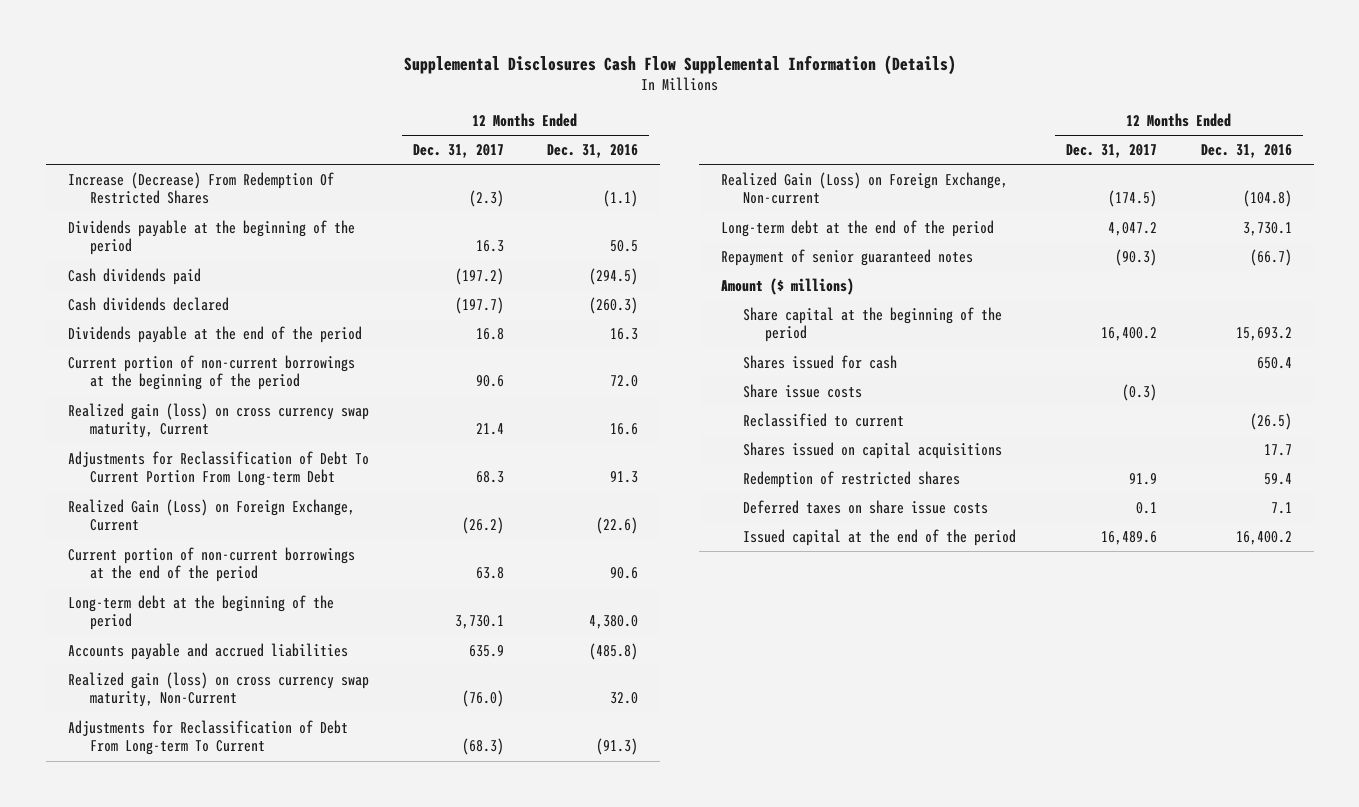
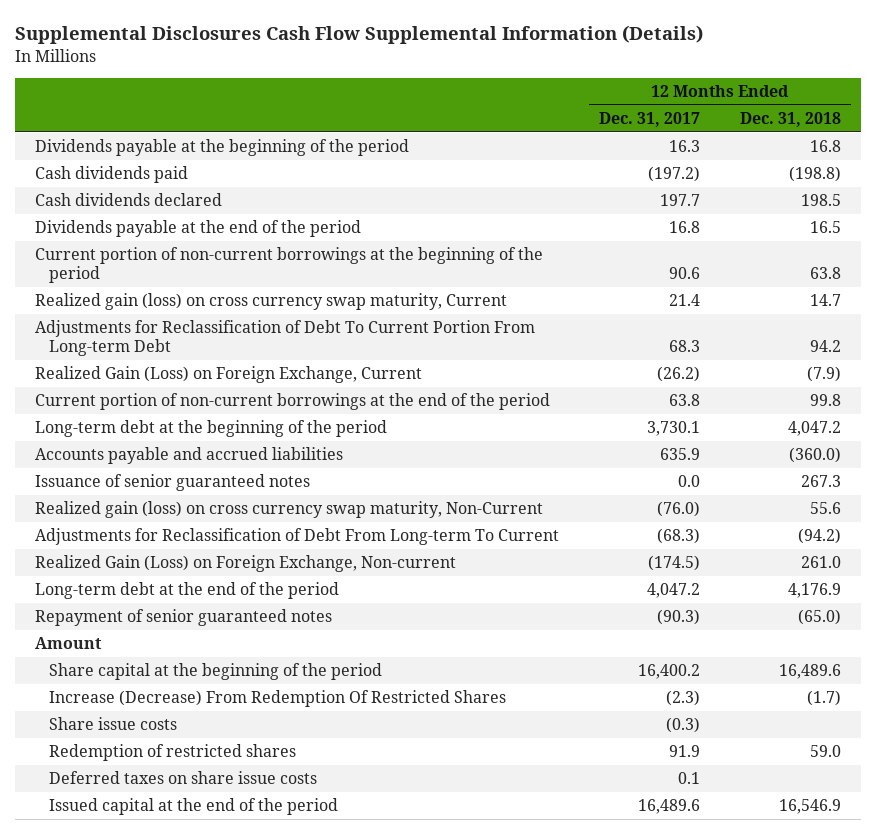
[547,144,639,159] Dec. 31, 2016 -> none
none -> [740,112,842,128] Dec. 31, 2018
[454,297,504,315] (197.7) -> [660,194,701,207] 197.7
none -> [34,474,310,492] Issuance of senior guaranteed notes
[721,278,855,296] Amount ($ millions) -> [34,637,102,650] Amount
[743,355,898,370] Shares issued for cash -> none
[67,172,334,205] Increase (Decrease) From Redemption Of Restricted Shares -> [49,690,507,708] Increase (Decrease) From Redemption Of Restricted Shares
[743,413,905,428] Reclassified to current -> none
[743,442,1003,460] Shares issued on capital acquisitions -> none

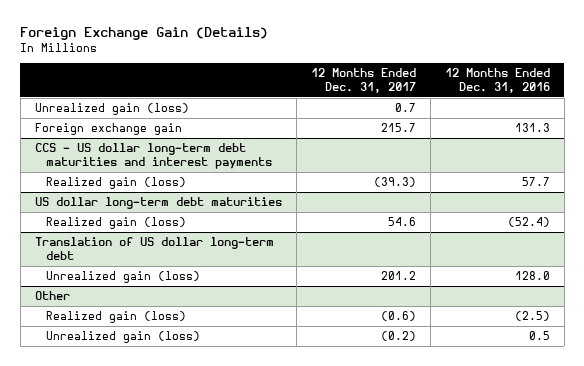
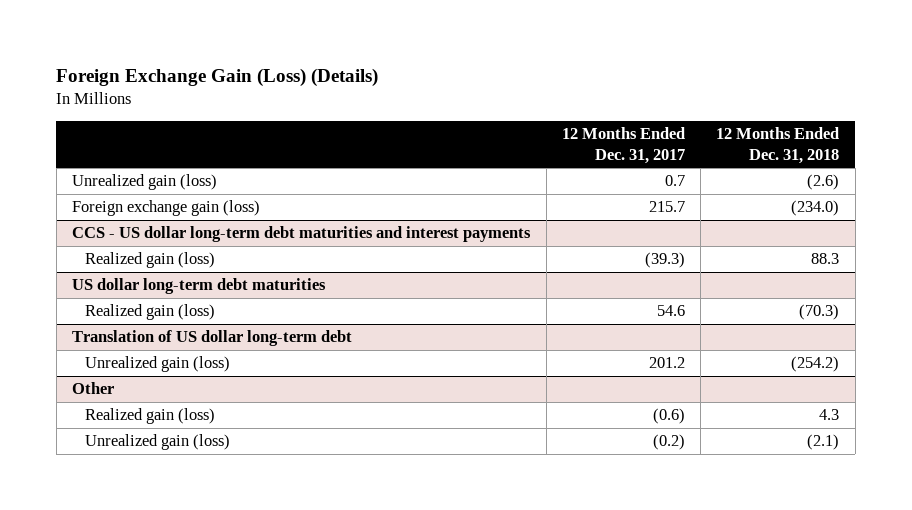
[20,27,269,41] Foreign Exchange Gain (Details) -> [56,68,379,88] Foreign Exchange Gain (Loss) (Details)
[444,68,550,94] 12 Months Ended Dec. 31, 2016 -> none
none -> [716,126,840,164] 12 Months Ended Dec. 31, 2018
[34,123,182,136] Foreign exchange gain -> [72,200,261,217] Foreign exchange gain (loss)

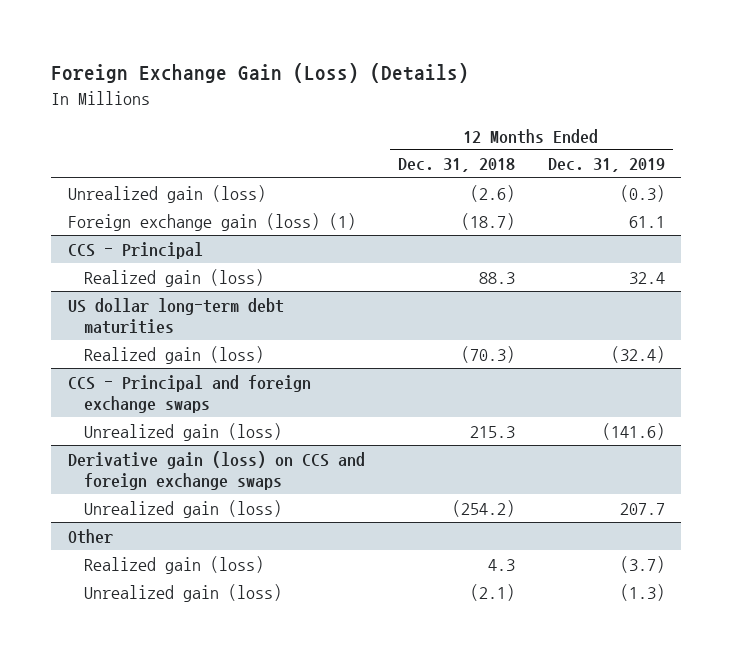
[561,126,685,164] 12 Months Ended Dec. 31, 2017 -> none
none -> [547,158,665,173] Dec. 31, 2019
[72,200,261,217] Foreign exchange gain (loss) -> [67,212,356,231] Foreign exchange gain (loss) (1)
[791,200,840,217] (234.0) -> [460,212,515,230] (18.7)
[72,226,532,243] CCS - US dollar long-term debt maturities and interest payments -> [67,241,203,259] CCS - Principal
[72,330,353,347] Translation of US dollar long-term debt -> [67,374,311,414] CCS - Principal and foreign exchange swaps
none -> [83,422,282,441] Unrealized gain (loss)
none -> [67,450,365,491] Derivative gain (loss) on CCS and foreign exchange swaps

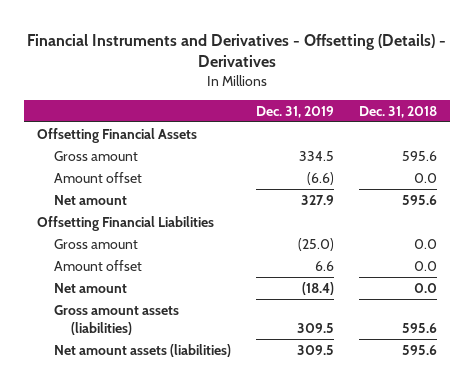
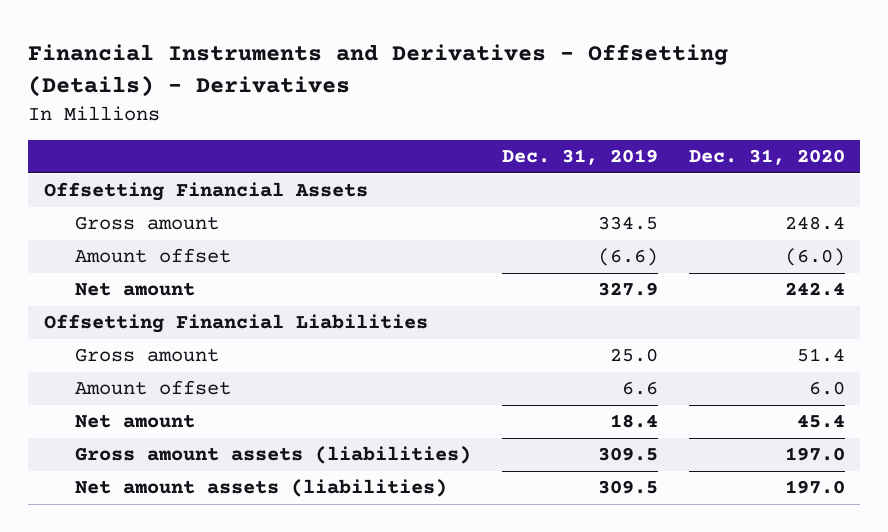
[359,106,438,119] Dec. 31, 2018 -> none
none -> [688,149,845,166] Dec. 31, 2020
[298,237,335,251] (25.0) -> [610,348,659,363] 25.0
[302,281,335,295] (18.4) -> [610,414,659,429] 18.4

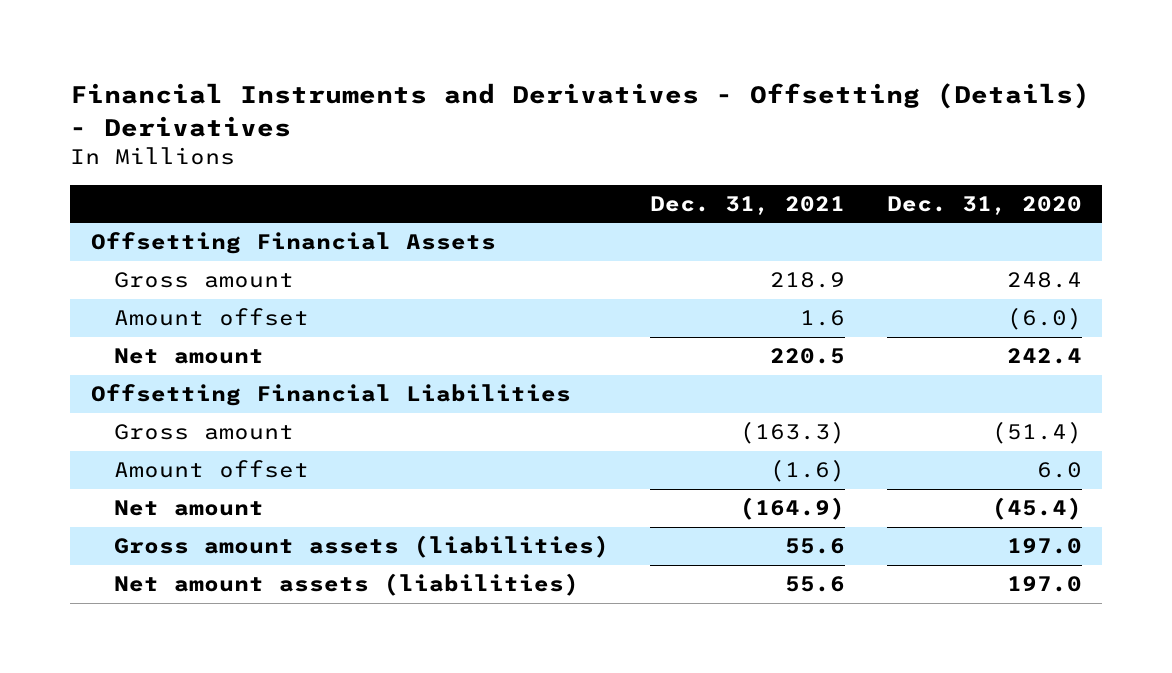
[502,149,659,166] Dec. 31, 2019 -> none
none -> [650,196,846,216] Dec. 31, 2021
[796,348,845,363] 51.4 -> [991,421,1082,445] (51.4)
[796,414,845,429] 45.4 -> [991,497,1082,521] (45.4)

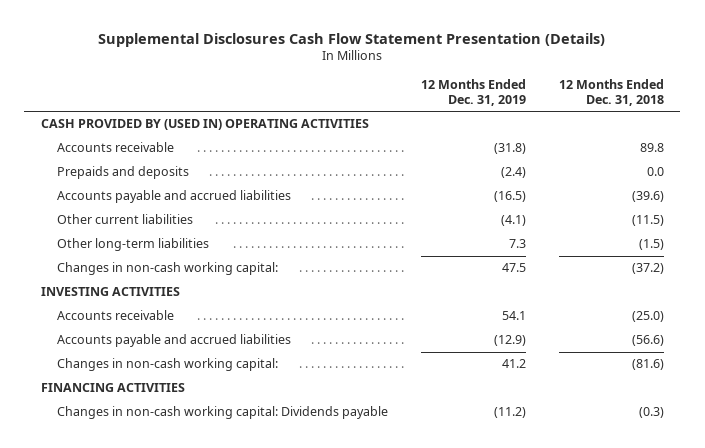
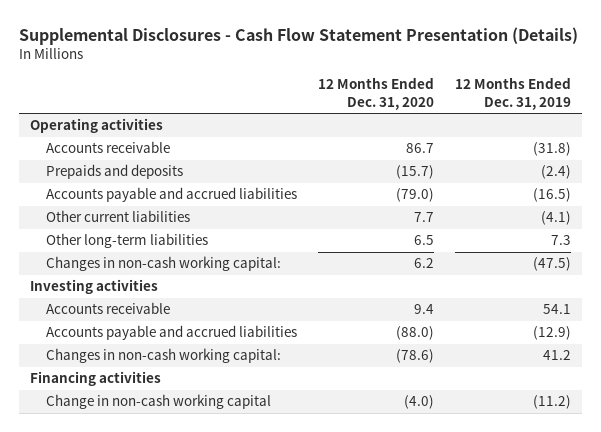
[98,32,606,47] Supplemental Disclosures Cash Flow Statement Presentation (Details) -> [19,26,579,45] Supplemental Disclosures - Cash Flow Statement Presentation (Details)
[558,79,664,107] 12 Months Ended Dec. 31, 2018 -> none
none -> [318,77,435,110] 12 Months Ended Dec. 31, 2020
[40,119,369,131] CASH PROVIDED BY (USED IN) OPERATING ACTIVITIES -> [29,118,163,134] Operating activities
[501,263,526,273] 47.5 -> [533,257,572,272] (47.5)
[40,287,180,297] INVESTING ACTIVITIES -> [29,279,158,295] Investing activities
[40,383,185,393] FINANCING ACTIVITIES -> [29,371,161,387] Financing activities
[56,406,388,420] Changes in non-cash working capital: Dividends payable -> [45,394,271,410] Change in non-cash working capital

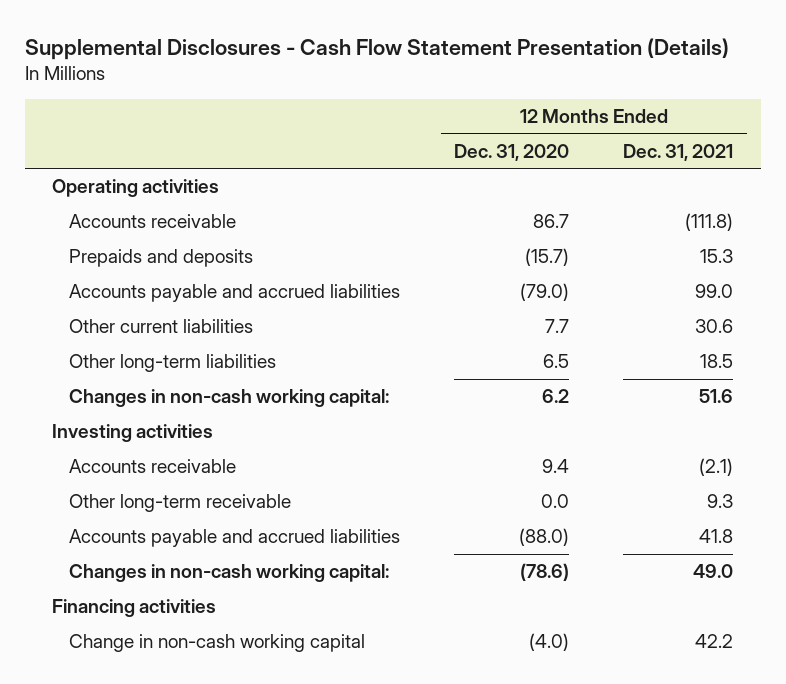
[455,77,572,110] 12 Months Ended Dec. 31, 2019 -> none
none -> [623,143,734,161] Dec. 31, 2021
none -> [69,494,292,513] Other long-term receivable

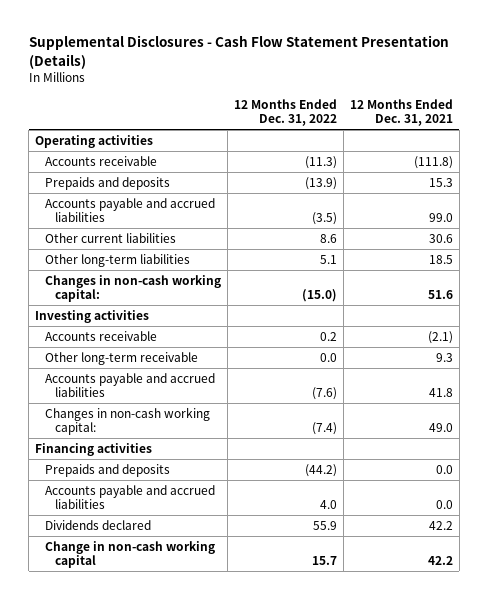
[454,143,570,161] Dec. 31, 2020 -> none
none -> [234,98,338,127] 12 Months Ended Dec. 31, 2022
none -> [45,463,171,477] Prepaids and deposits
none -> [45,484,216,510] Accounts payable and accrued liabilities
none -> [45,519,152,530] Dividends declared

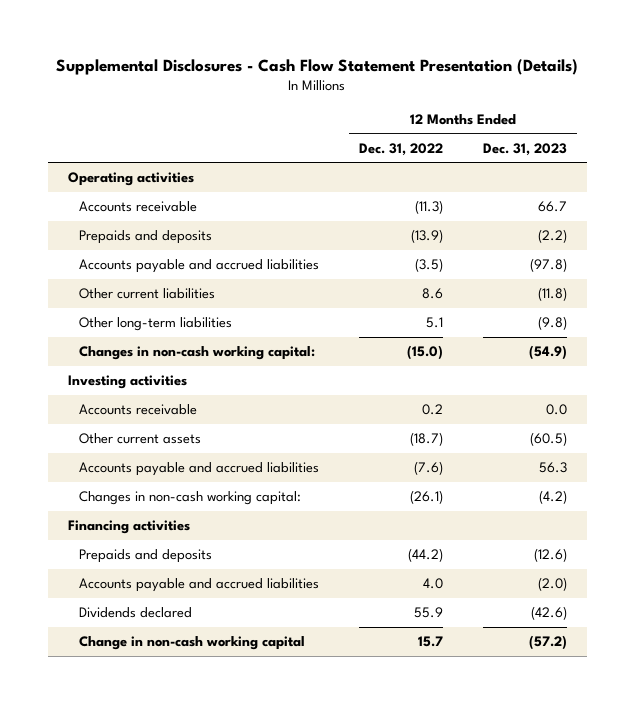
[349,98,453,127] 12 Months Ended Dec. 31, 2021 -> none
none -> [483,142,568,156] Dec. 31, 2023
[45,351,199,365] Other long-term receivable -> none
none -> [79,433,202,445] Other current assets
[312,422,338,436] (7.4) -> [410,490,444,505] (26.1)

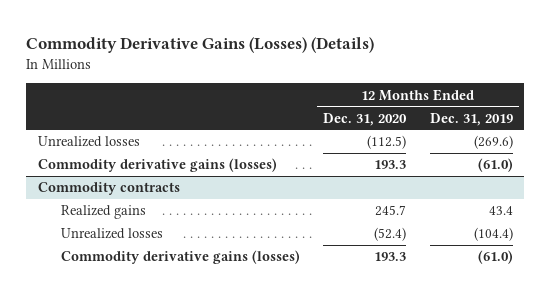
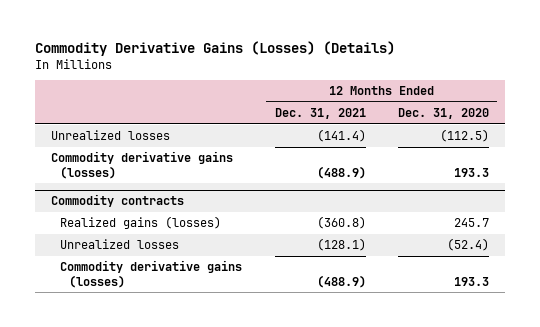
[429,112,513,126] Dec. 31, 2019 -> none
none -> [274,108,366,120] Dec. 31, 2021
[60,205,146,220] Realized gains -> [59,216,221,230] Realized gains (losses)

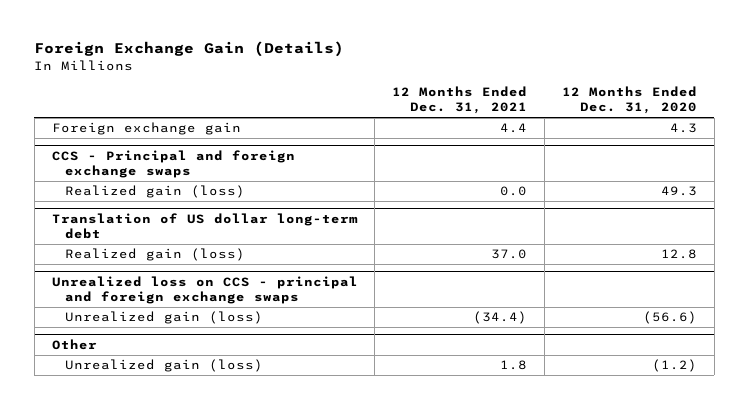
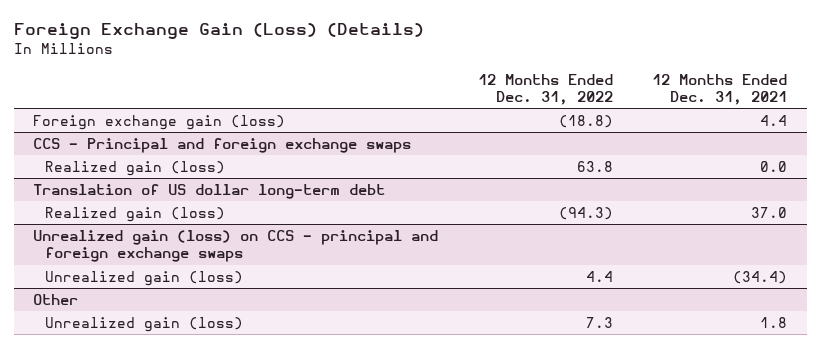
[34,41,345,58] Foreign Exchange Gain (Details) -> [13,23,424,40] Foreign Exchange Gain (Loss) (Details)
[561,85,697,115] 12 Months Ended Dec. 31, 2020 -> none
none -> [477,73,613,106] 12 Months Ended Dec. 31, 2022
[51,122,241,136] Foreign exchange gain -> [33,114,286,130] Foreign exchange gain (loss)
[51,275,358,305] Unrealized loss on CCS - principal and foreign exchange swaps -> [33,229,439,263] Unrealized gain (loss) on CCS - principal and foreign exchange swaps

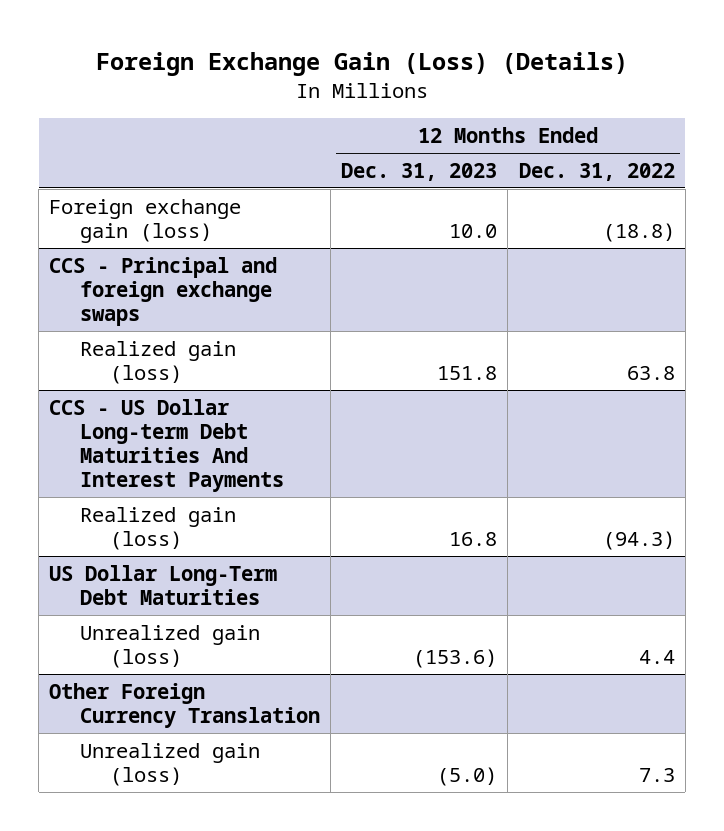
[652,73,788,106] 12 Months Ended Dec. 31, 2021 -> none
none -> [341,162,498,181] Dec. 31, 2023
[33,183,386,199] Translation of US dollar long-term debt -> [49,398,284,493] CCS - US Dollar Long-term Debt Maturities And Interest Payments
[33,229,439,263] Unrealized gain (loss) on CCS - principal and foreign exchange swaps -> [49,564,278,605] US Dollar Long-Term Debt Maturities
[33,293,79,305] Other -> [49,682,320,728] Other Foreign Currency Translation

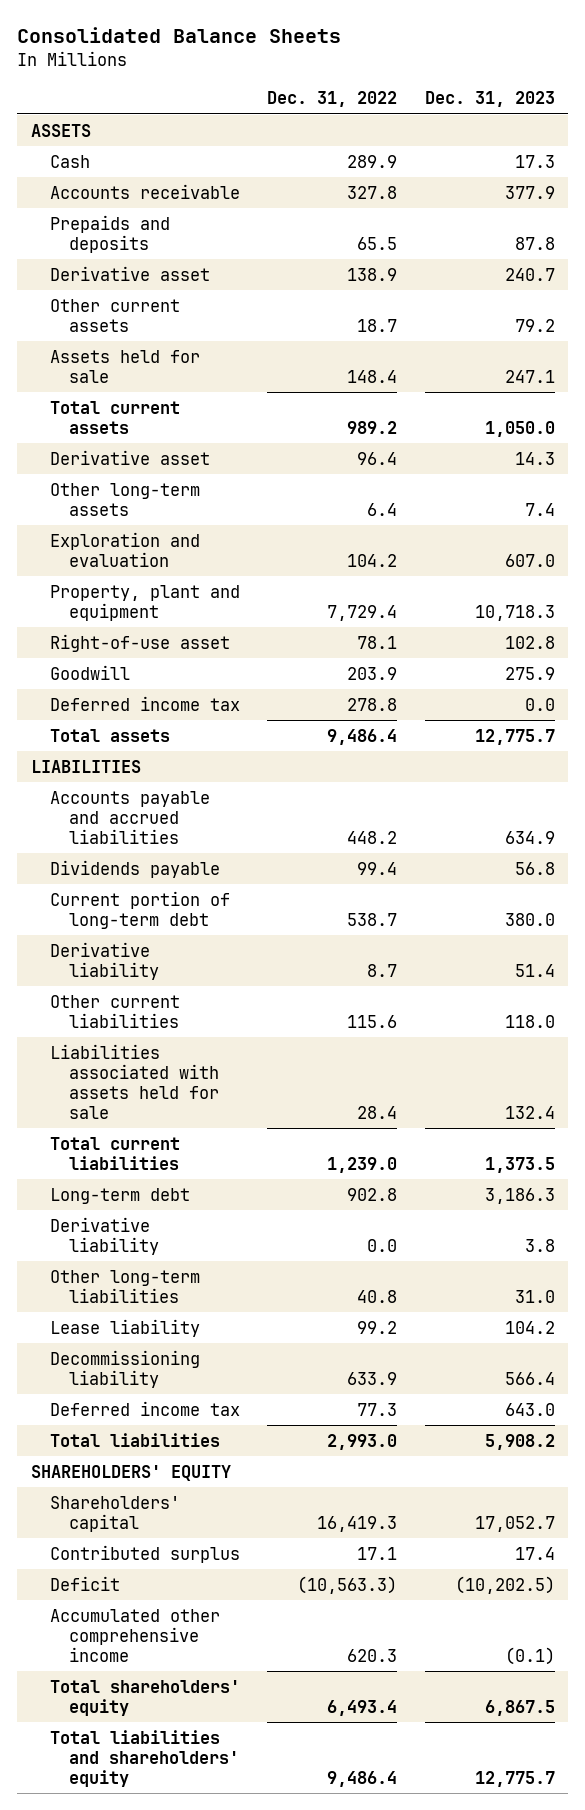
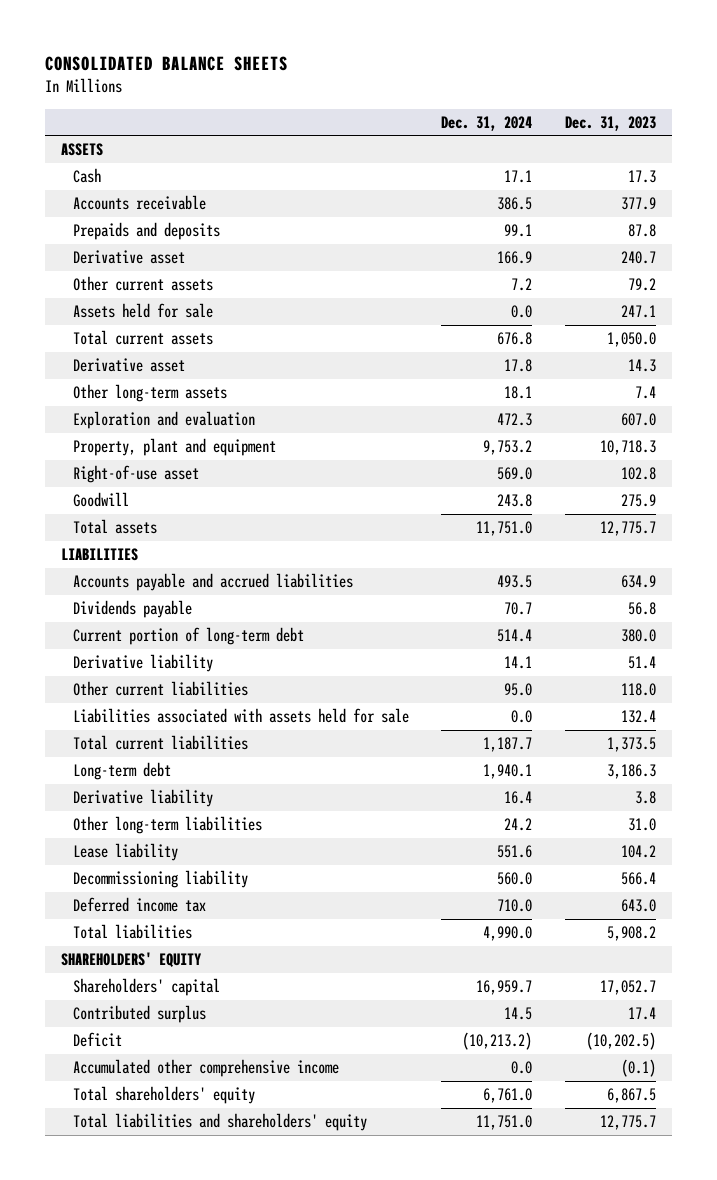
[16,27,341,44] Consolidated Balance Sheets -> [44,56,288,72] CONSOLIDATED BALANCE SHEETS
[267,91,398,108] Dec. 31, 2022 -> none
none -> [441,115,533,131] Dec. 31, 2024
[49,695,240,711] Deferred income tax -> none

